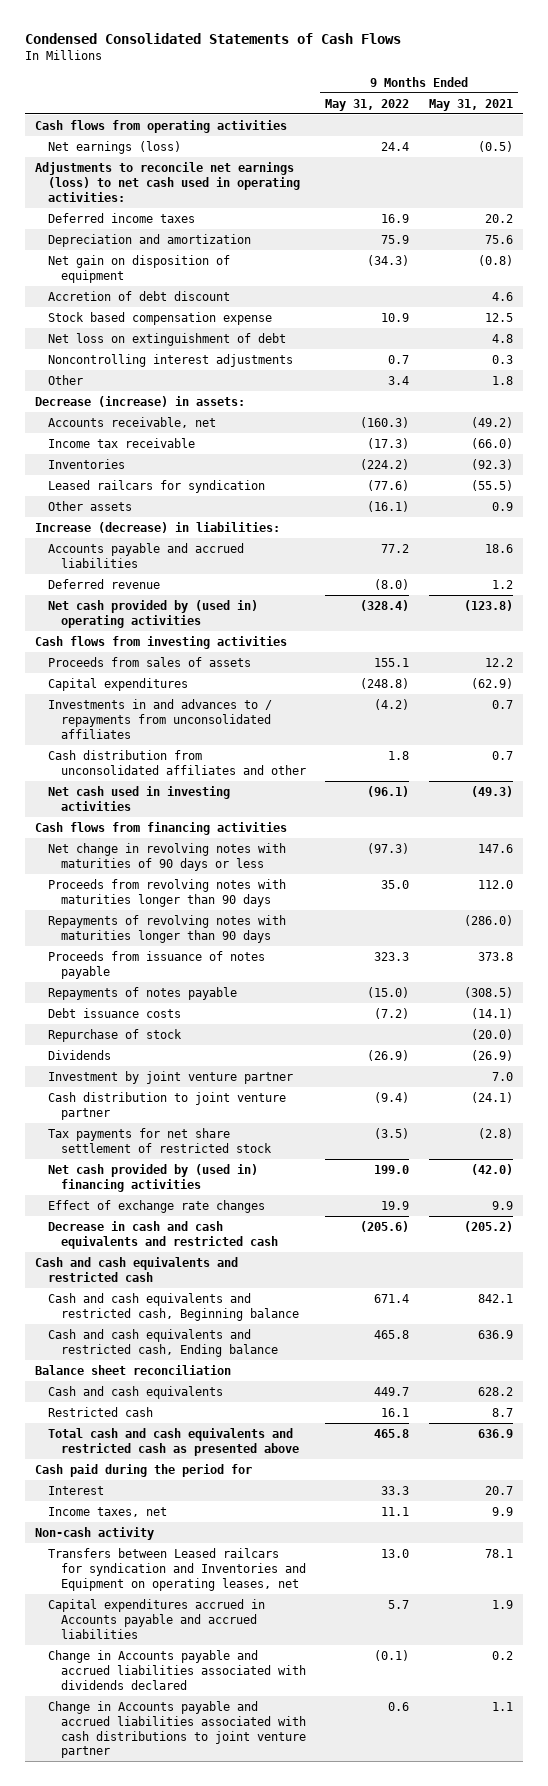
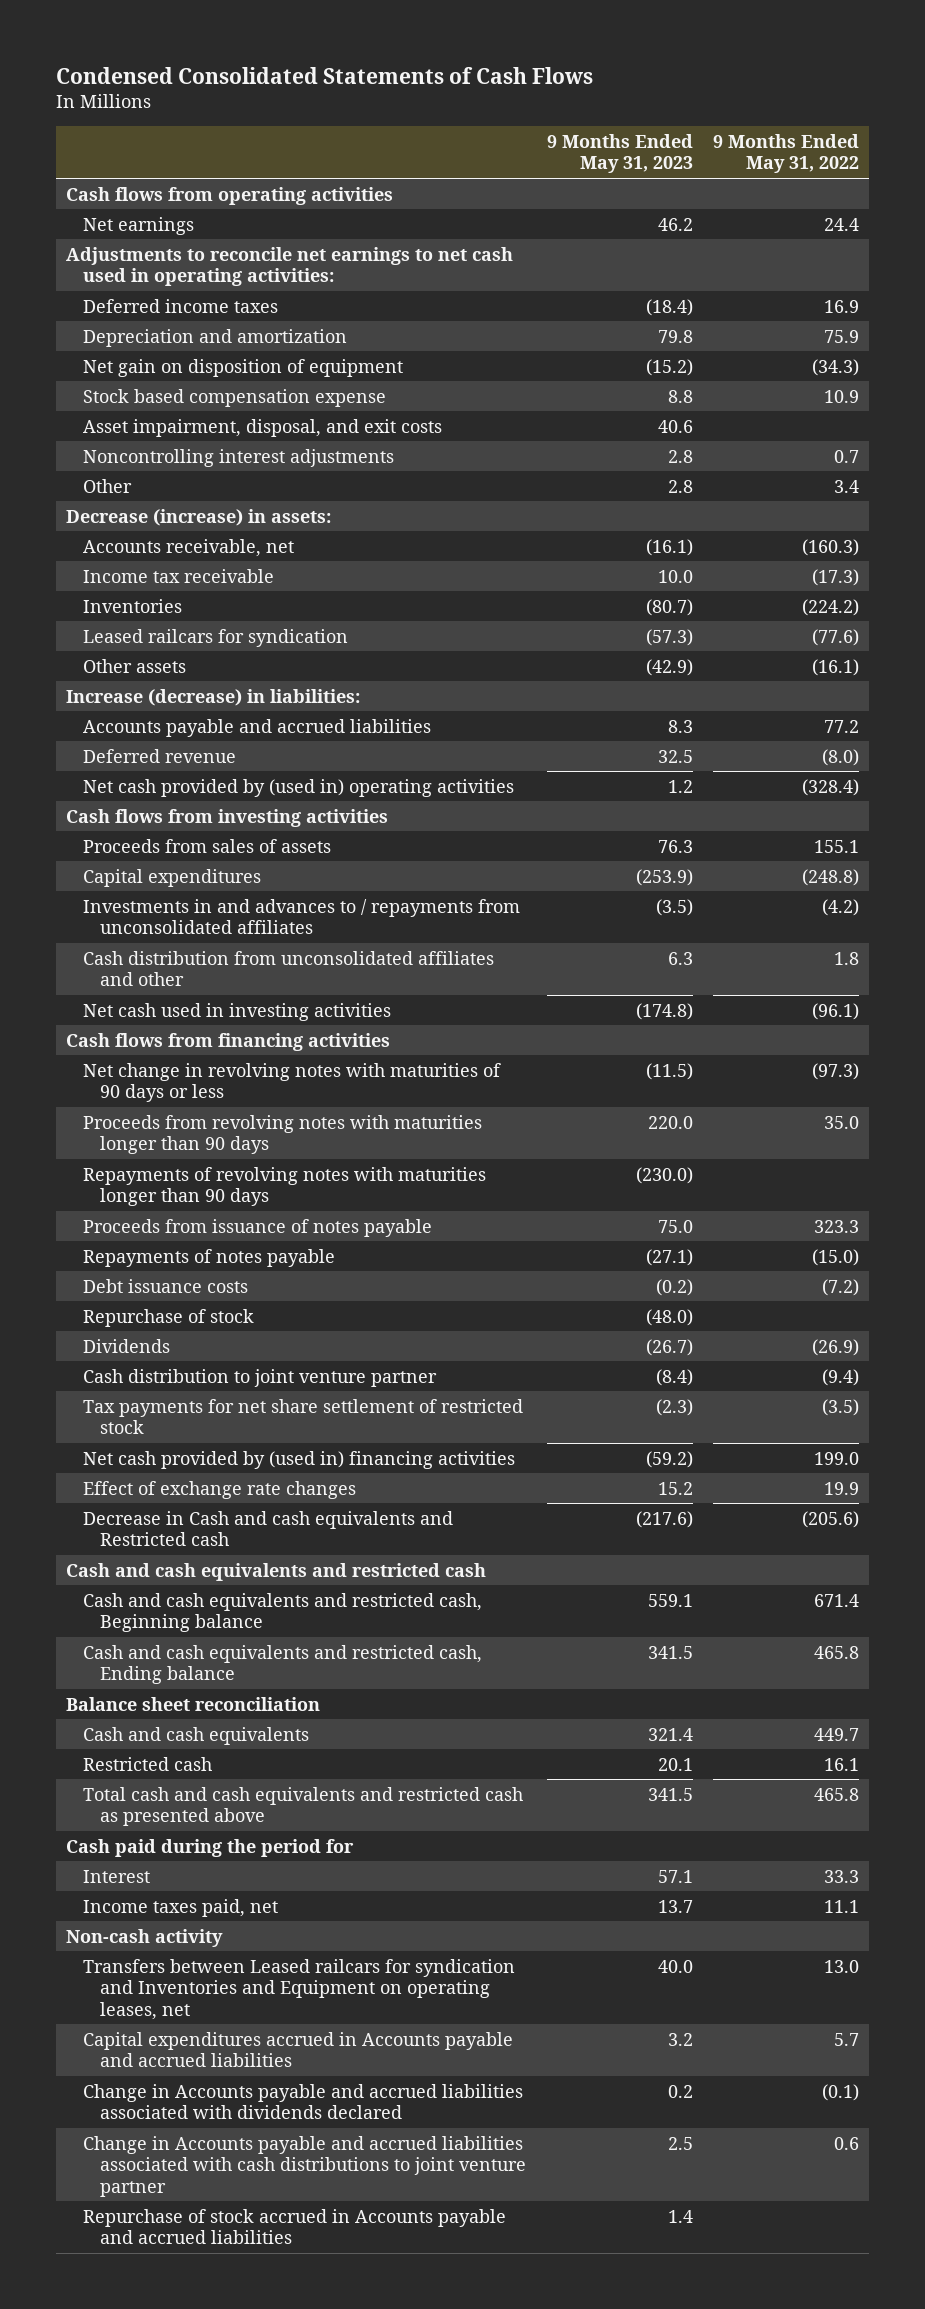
[429,98,514,111] May 31, 2021 -> none
none -> [546,133,693,174] 9 Months Ended May 31, 2023
[47,140,181,154] Net earnings (loss) -> [83,216,195,235] Net earnings
[35,161,300,202] Adjustments to reconcile net earnings (loss) to net cash used in operating activities: -> [65,246,513,287] Adjustments to reconcile net earnings to net cash used in operating activities:
[47,290,230,301] Accretion of debt discount -> none
[47,332,286,346] Net loss on extinguishment of debt -> none
none -> [83,418,443,437] Asset impairment, disposal, and exit costs
[47,1070,293,1084] Investment by joint venture partner -> none
[47,1220,278,1249] Decrease in cash and cash equivalents and restricted cash -> [83,1510,454,1547] Decrease in Cash and cash equivalents and Restricted cash
[47,1506,167,1517] Income taxes, net -> [83,1898,279,1917] Income taxes paid, net
none -> [83,2208,507,2245] Repurchase of stock accrued in Accounts payable and accrued liabilities

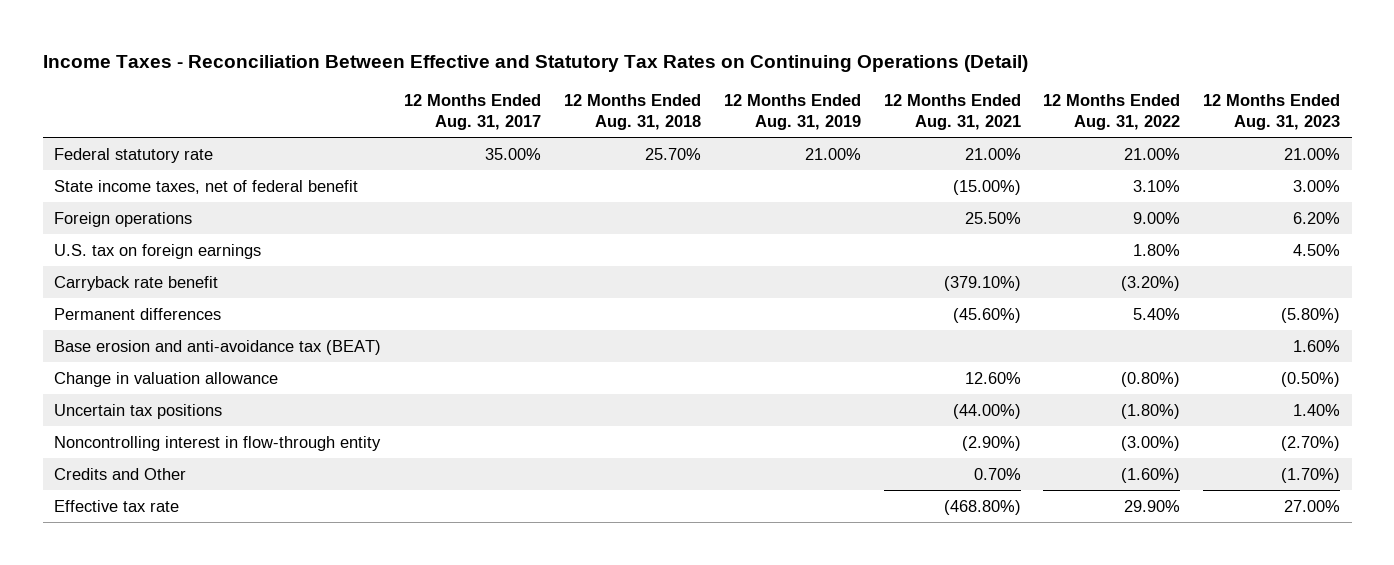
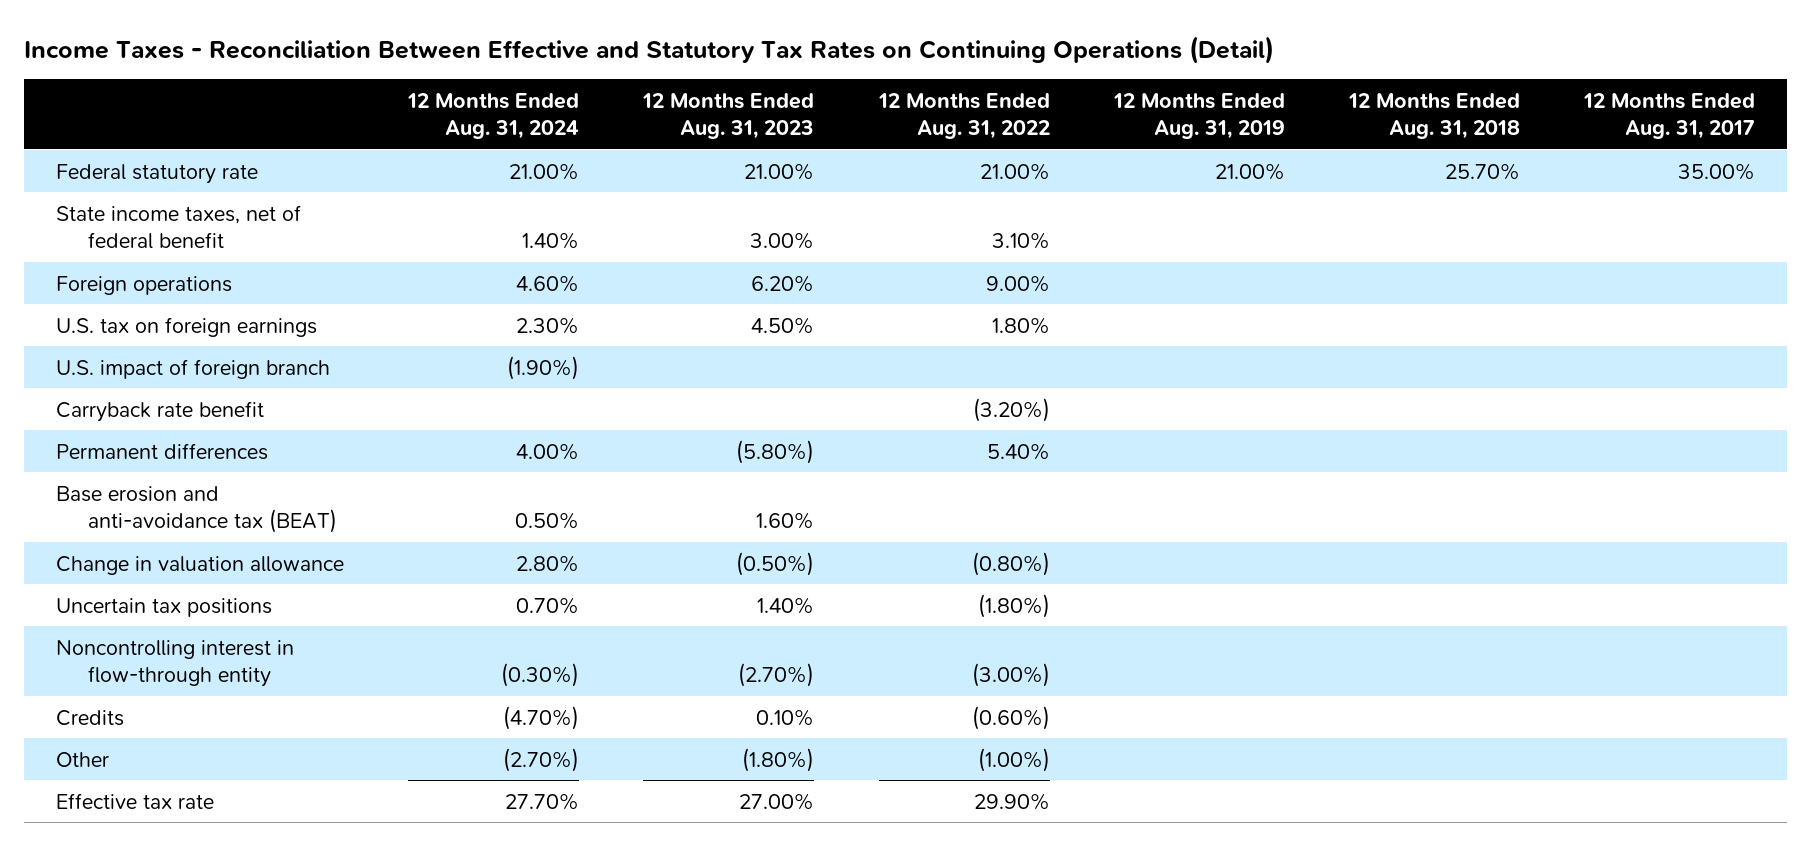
[883,94,1021,131] 12 Months Ended Aug. 31, 2021 -> none
none -> [407,92,580,139] 12 Months Ended Aug. 31, 2024
none -> [56,358,331,379] U.S. impact of foreign branch
[54,467,187,480] Credits and Other -> none
none -> [56,709,125,726] Credits
none -> [56,751,110,767] Other

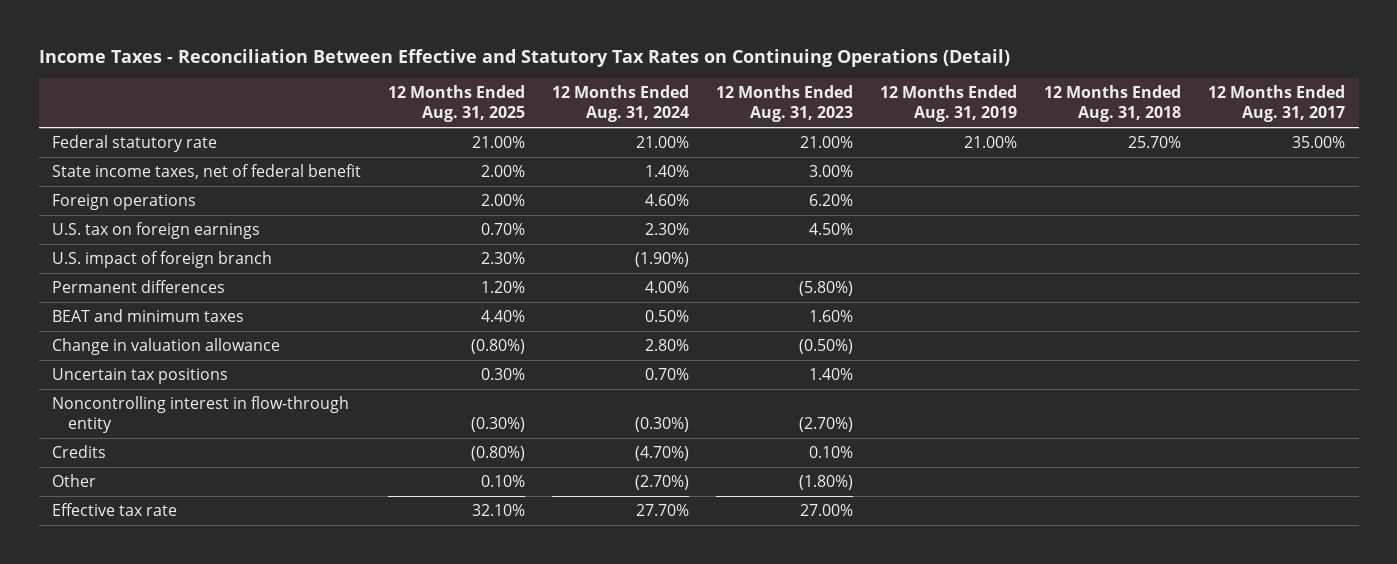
[877,92,1050,139] 12 Months Ended Aug. 31, 2022 -> none
none -> [388,85,526,123] 12 Months Ended Aug. 31, 2025
[56,400,265,422] Carryback rate benefit -> none
[56,485,337,533] Base erosion and anti-avoidance tax (BEAT) -> [52,309,245,323] BEAT and minimum taxes

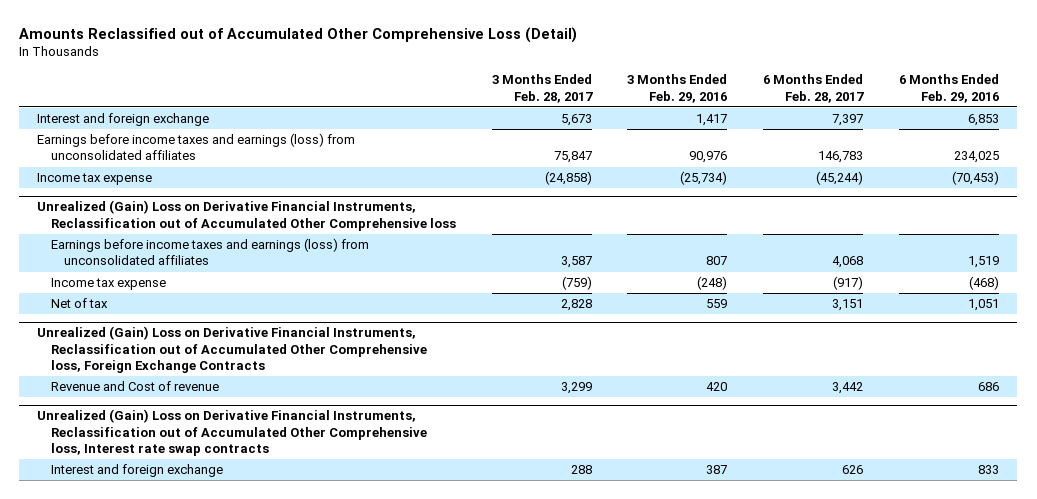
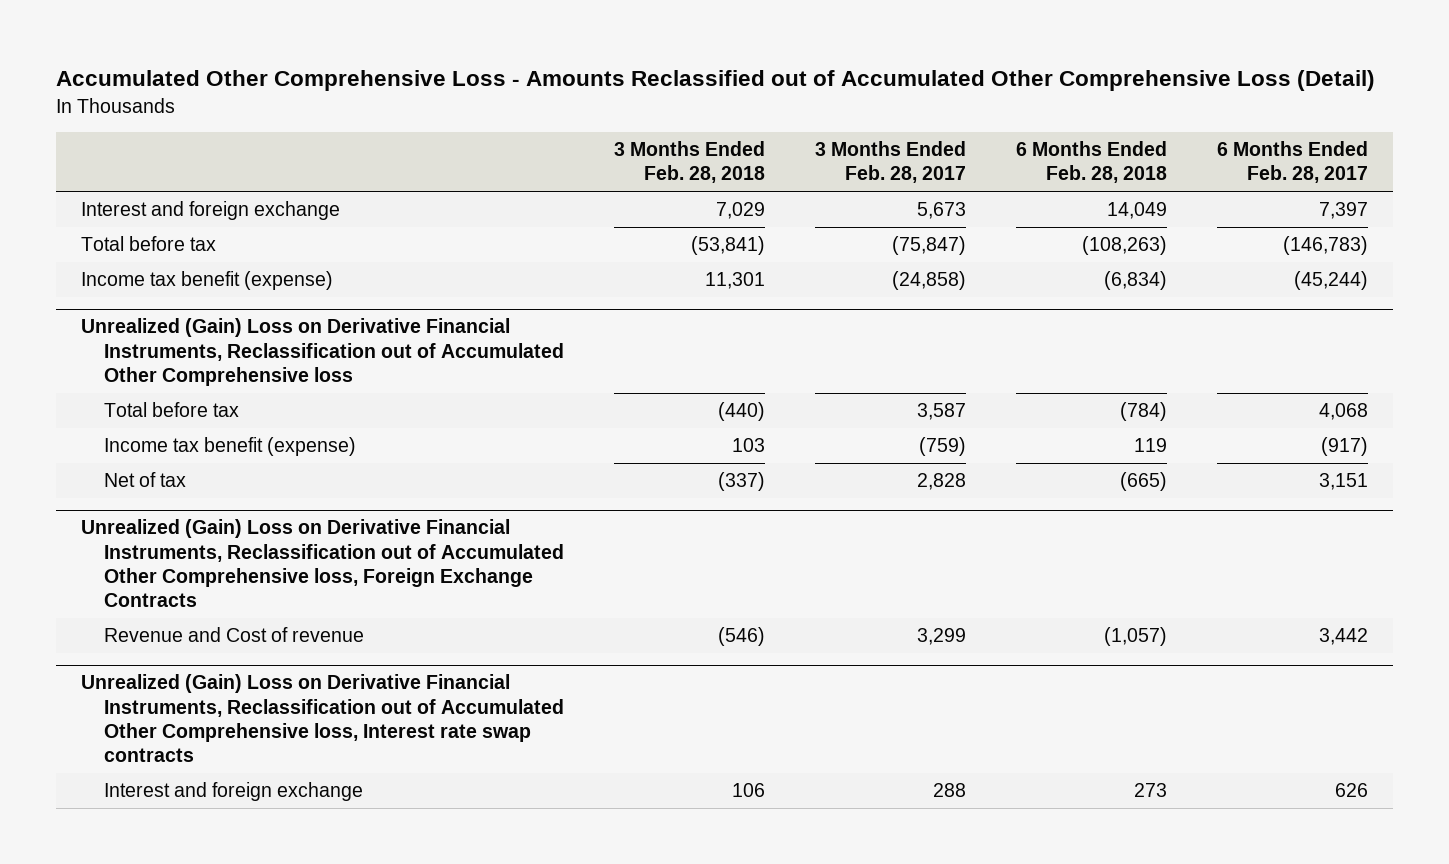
[19,27,578,44] Amounts Reclassified out of Accumulated Other Comprehensive Loss (Detail) -> [56,70,1376,92] Accumulated Other Comprehensive Loss - Amounts Reclassified out of Accumulated Other Comprehensive Loss (Detail)
[627,74,728,103] 3 Months Ended Feb. 29, 2016 -> none
[899,74,1000,103] 6 Months Ended Feb. 29, 2016 -> none
none -> [614,141,766,184] 3 Months Ended Feb. 28, 2018
none -> [1016,141,1168,184] 6 Months Ended Feb. 28, 2018
[37,133,356,161] Earnings before income taxes and earnings (loss) from unconsolidated affiliates -> [81,236,217,252] Total before tax
[553,151,592,164] 75,847 -> [892,236,967,256] (75,847)
[818,151,864,164] 146,783 -> [1283,236,1369,256] (146,783)
[37,173,153,186] Income tax expense -> [81,271,334,291] Income tax benefit (expense)
[50,238,369,266] Earnings before income taxes and earnings (loss) from unconsolidated affiliates -> [104,402,240,418] Total before tax
[50,278,166,291] Income tax expense -> [104,437,357,457] Income tax benefit (expense)

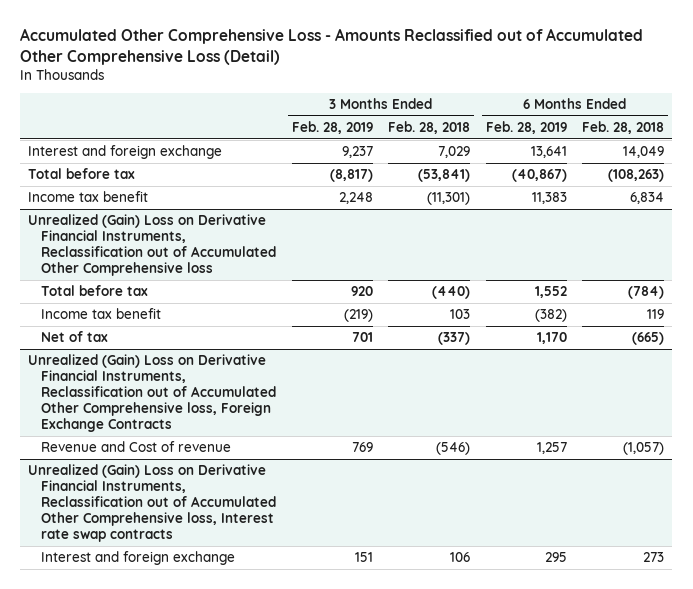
[815,141,967,184] 3 Months Ended Feb. 28, 2017 -> none
[1217,141,1369,184] 6 Months Ended Feb. 28, 2017 -> none
none -> [291,121,373,135] Feb. 28, 2019
none -> [485,121,567,135] Feb. 28, 2019
[81,271,334,291] Income tax benefit (expense) -> [28,191,149,203] Income tax benefit
[705,272,766,290] 11,301 -> [427,192,471,206] (11,301)
[1104,271,1168,291] (6,834) -> [630,192,665,205] 6,834
[104,437,357,457] Income tax benefit (expense) -> [41,308,162,320] Income tax benefit

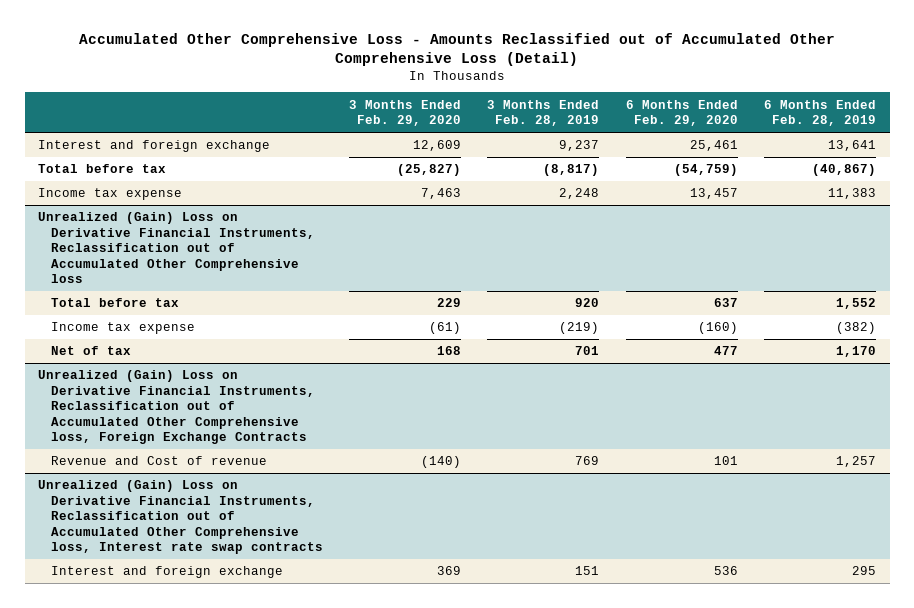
[388,121,471,135] Feb. 28, 2018 -> none
[582,121,665,135] Feb. 28, 2018 -> none
none -> [349,99,462,127] 3 Months Ended Feb. 29, 2020
none -> [625,99,738,127] 6 Months Ended Feb. 29, 2020
[28,191,149,203] Income tax benefit -> [38,188,183,201] Income tax expense
[41,308,162,320] Income tax benefit -> [50,322,195,335] Income tax expense

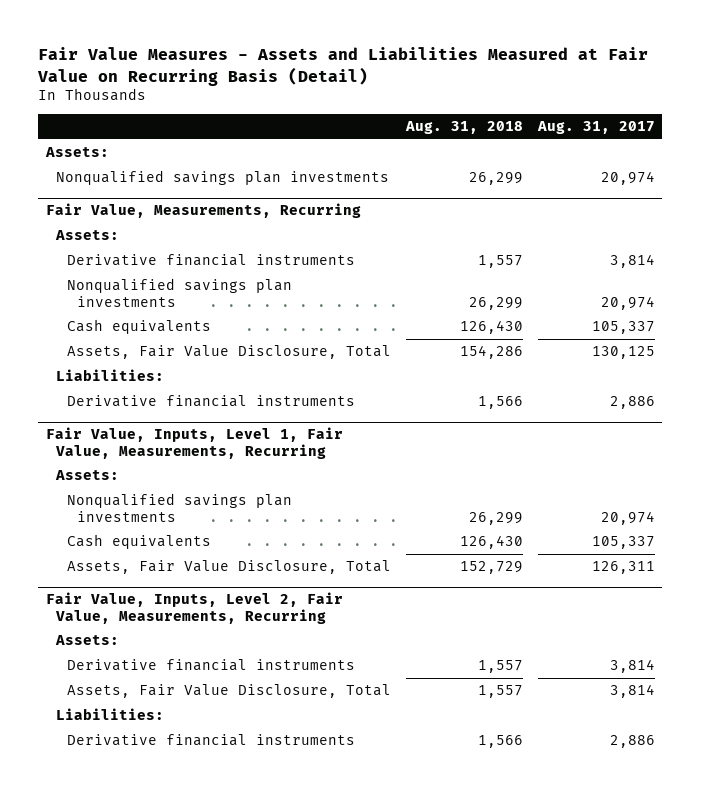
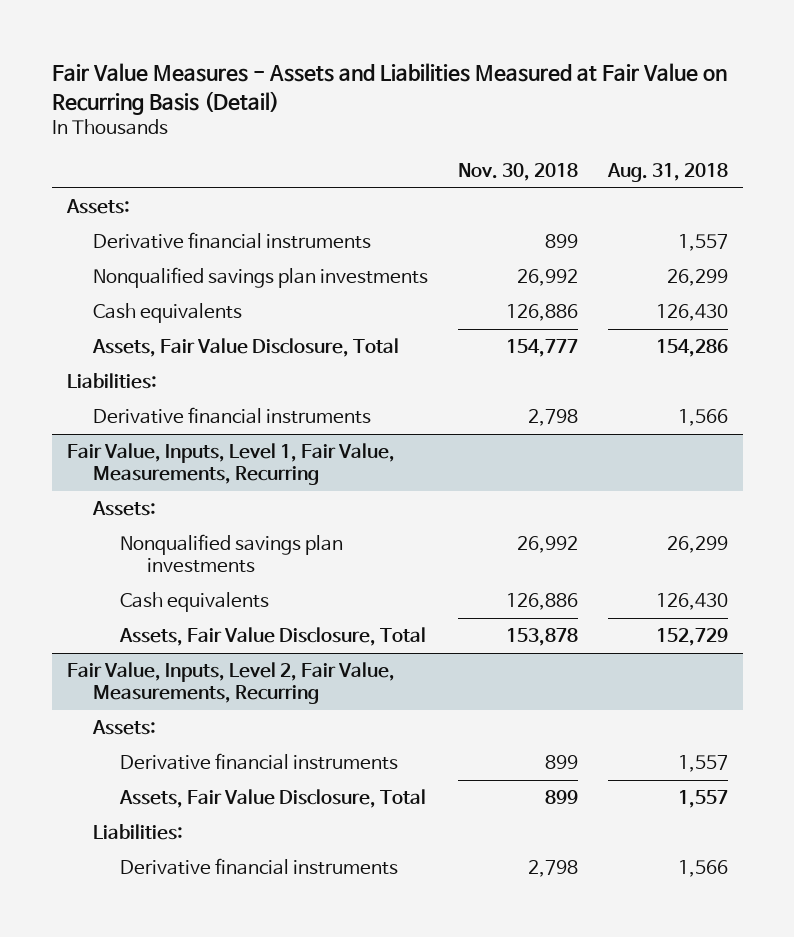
[536,121,655,135] Aug. 31, 2017 -> none
none -> [458,162,579,181] Nov. 30, 2018
[56,170,390,186] Nonqualified savings plan investments -> none
[45,203,361,219] Fair Value, Measurements, Recurring -> none
[55,230,120,241] Assets: -> none

